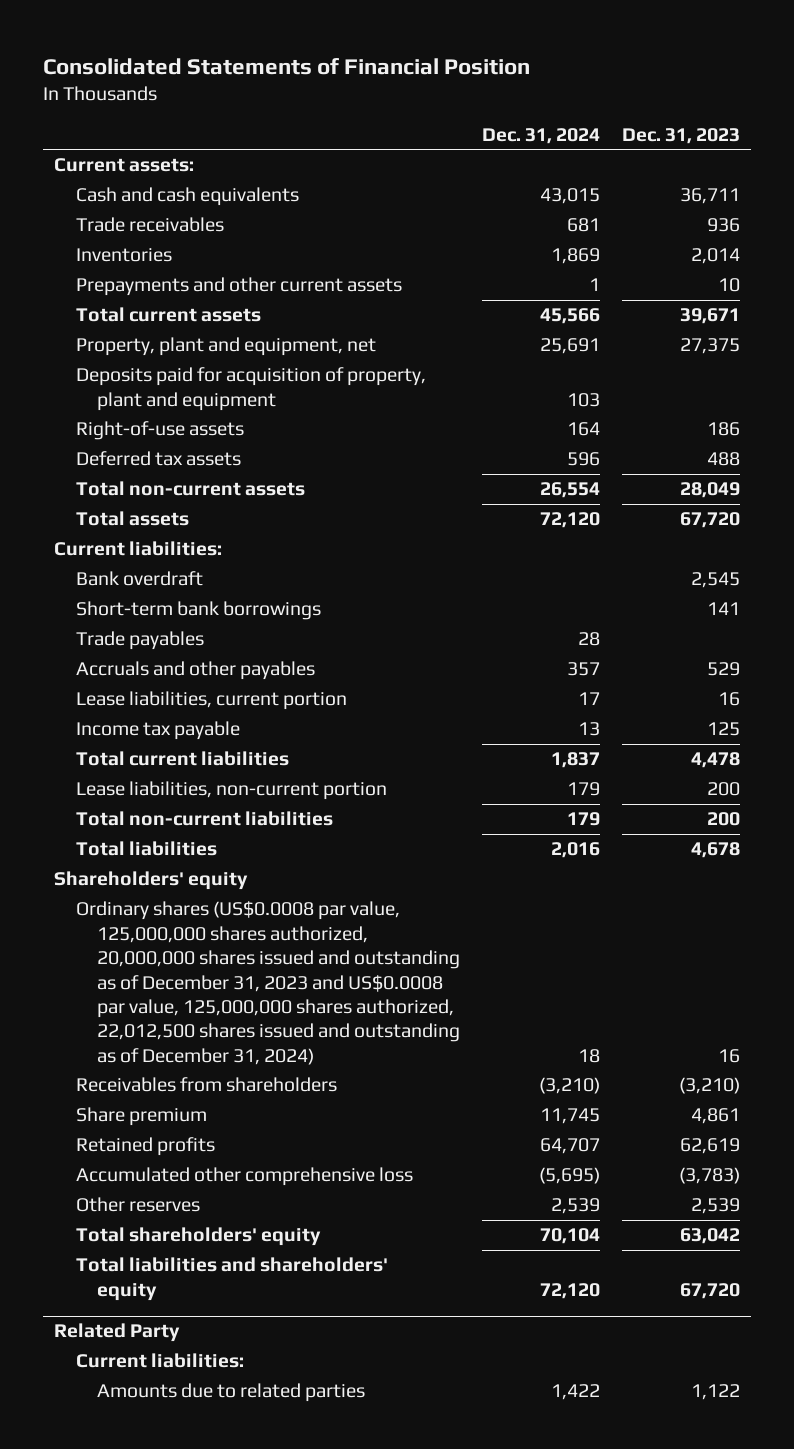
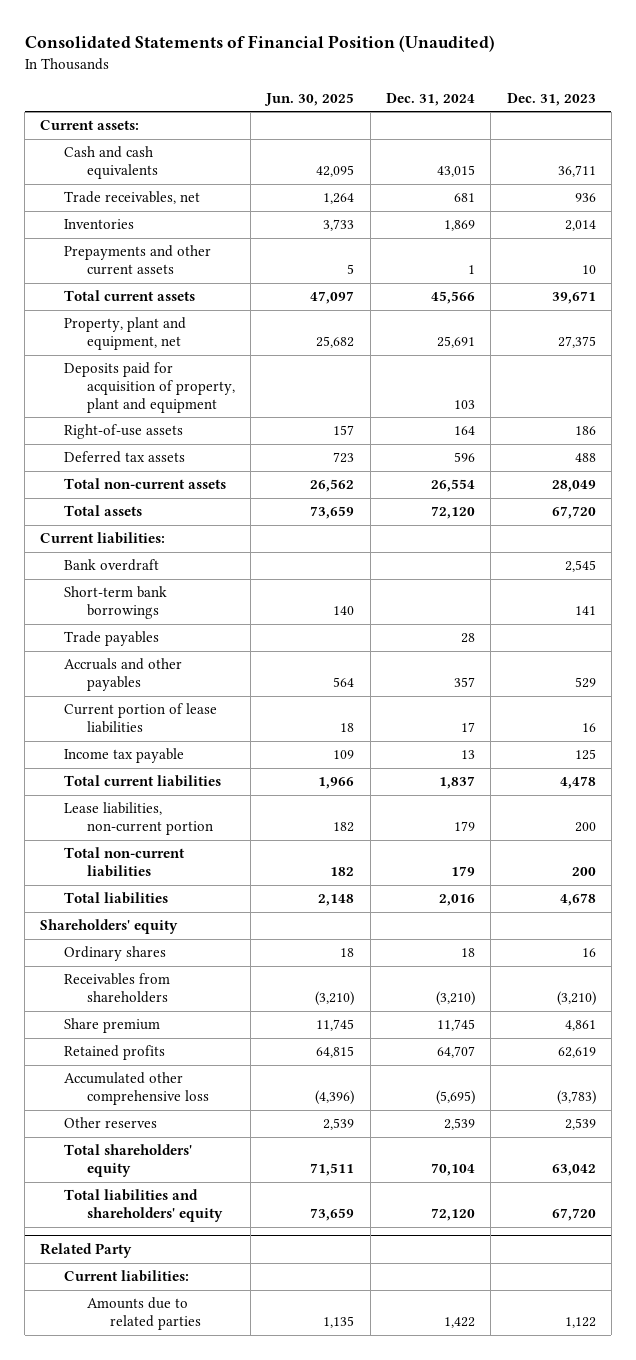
[43,57,531,75] Consolidated Statements of Financial Position -> [24,35,495,53] Consolidated Statements of Financial Position (Unaudited)
none -> [264,92,355,106] Jun. 30, 2025
[75,217,224,233] Trade receivables -> [63,191,200,205] Trade receivables, net
[75,691,347,711] Lease liabilities, current portion -> [63,703,217,734] Current portion of lease liabilities
[75,901,461,1065] Ordinary shares (US$0.0008 par value, 125,000,000 shares authorized, 20,000,000 shares issued and outstanding as of December 31, 2023 and US$0.0008 par value, 125,000,000 shares authorized, 22,012,500 shares issued and outstanding as of December 31, 2024) -> [63,946,166,962] Ordinary shares

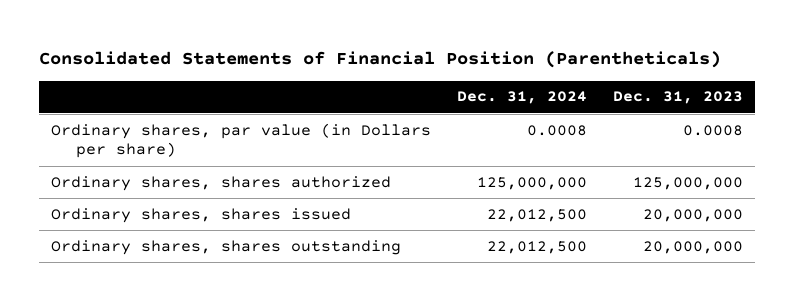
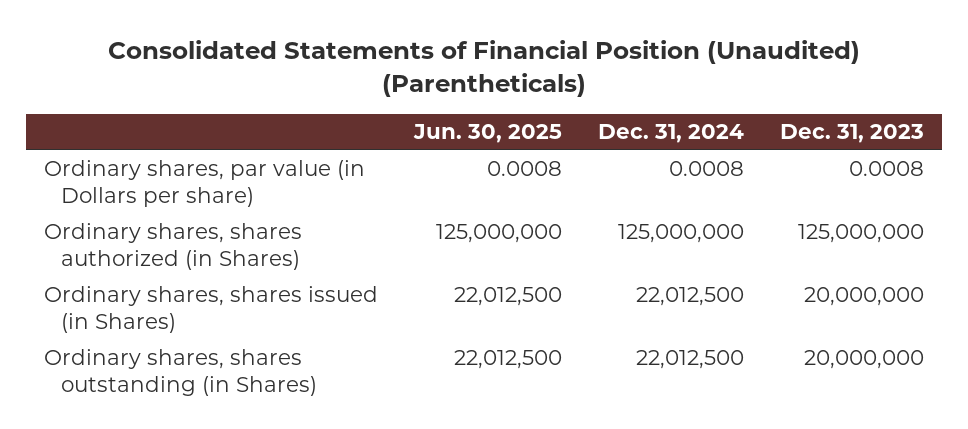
[38,51,721,69] Consolidated Statements of Financial Position (Parentheticals) -> [107,40,860,98] Consolidated Statements of Financial Position (Unaudited) (Parentheticals)
none -> [412,124,562,144] Jun. 30, 2025
[51,175,392,191] Ordinary shares, shares authorized -> [44,223,303,271] Ordinary shares, shares authorized (in Shares)
[51,207,352,223] Ordinary shares, shares issued -> [44,286,379,334] Ordinary shares, shares issued (in Shares)
[51,239,402,255] Ordinary shares, shares outstanding -> [44,349,318,397] Ordinary shares, shares outstanding (in Shares)

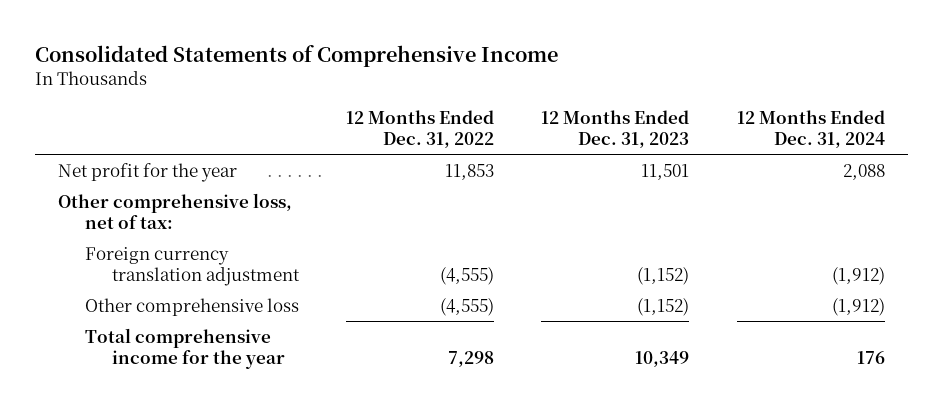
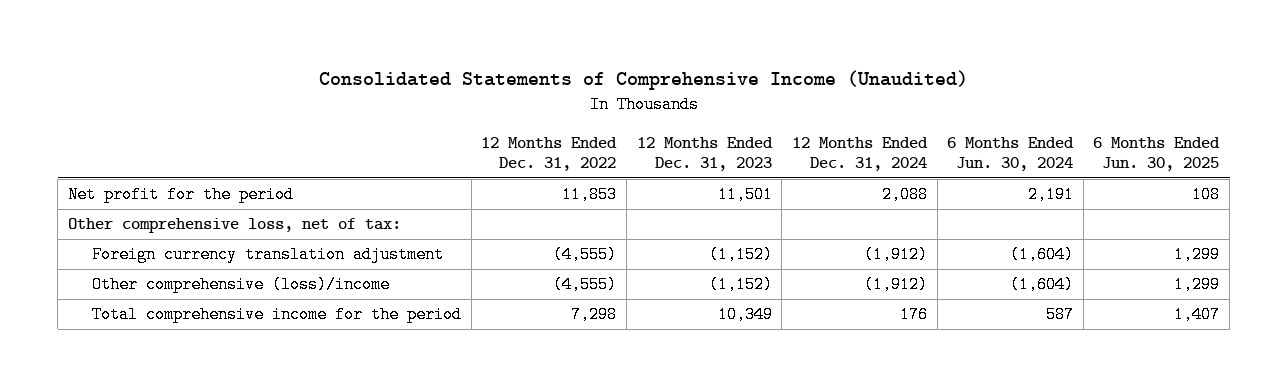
[34,44,558,67] Consolidated Statements of Comprehensive Income -> [318,70,968,91] Consolidated Statements of Comprehensive Income (Unaudited)
none -> [947,136,1075,172] 6 Months Ended Jun. 30, 2024
none -> [1093,136,1221,172] 6 Months Ended Jun. 30, 2025
[58,162,238,182] Net profit for the year -> [67,186,294,204] Net profit for the period
[85,297,300,316] Other comprehensive loss -> [92,276,391,294] Other comprehensive (loss)/income
[85,327,286,370] Total comprehensive income for the year -> [92,306,463,324] Total comprehensive income for the period

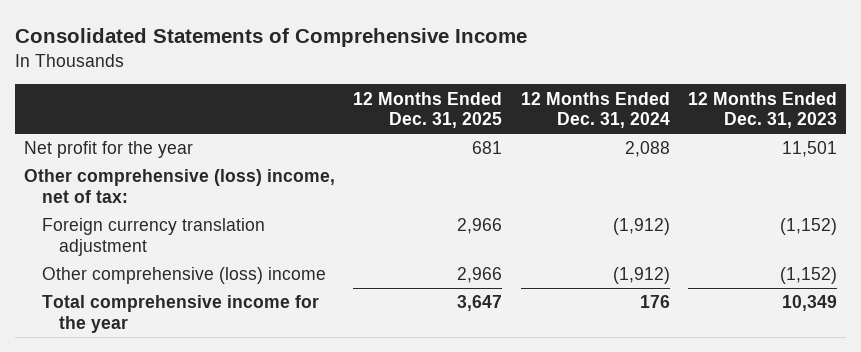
[318,70,968,91] Consolidated Statements of Comprehensive Income (Unaudited) -> [15,27,528,47] Consolidated Statements of Comprehensive Income
[481,136,618,172] 12 Months Ended Dec. 31, 2022 -> none
[947,136,1075,172] 6 Months Ended Jun. 30, 2024 -> none
[1093,136,1221,172] 6 Months Ended Jun. 30, 2025 -> none
none -> [353,91,503,128] 12 Months Ended Dec. 31, 2025
[67,186,294,204] Net profit for the period -> [24,141,194,159] Net profit for the year
[67,218,401,234] Other comprehensive loss, net of tax: -> [24,169,336,203] Other comprehensive (loss) income, net of tax:
[92,276,391,294] Other comprehensive (loss)/income -> [41,267,326,285] Other comprehensive (loss) income
[92,306,463,324] Total comprehensive income for the period -> [41,295,319,333] Total comprehensive income for the year

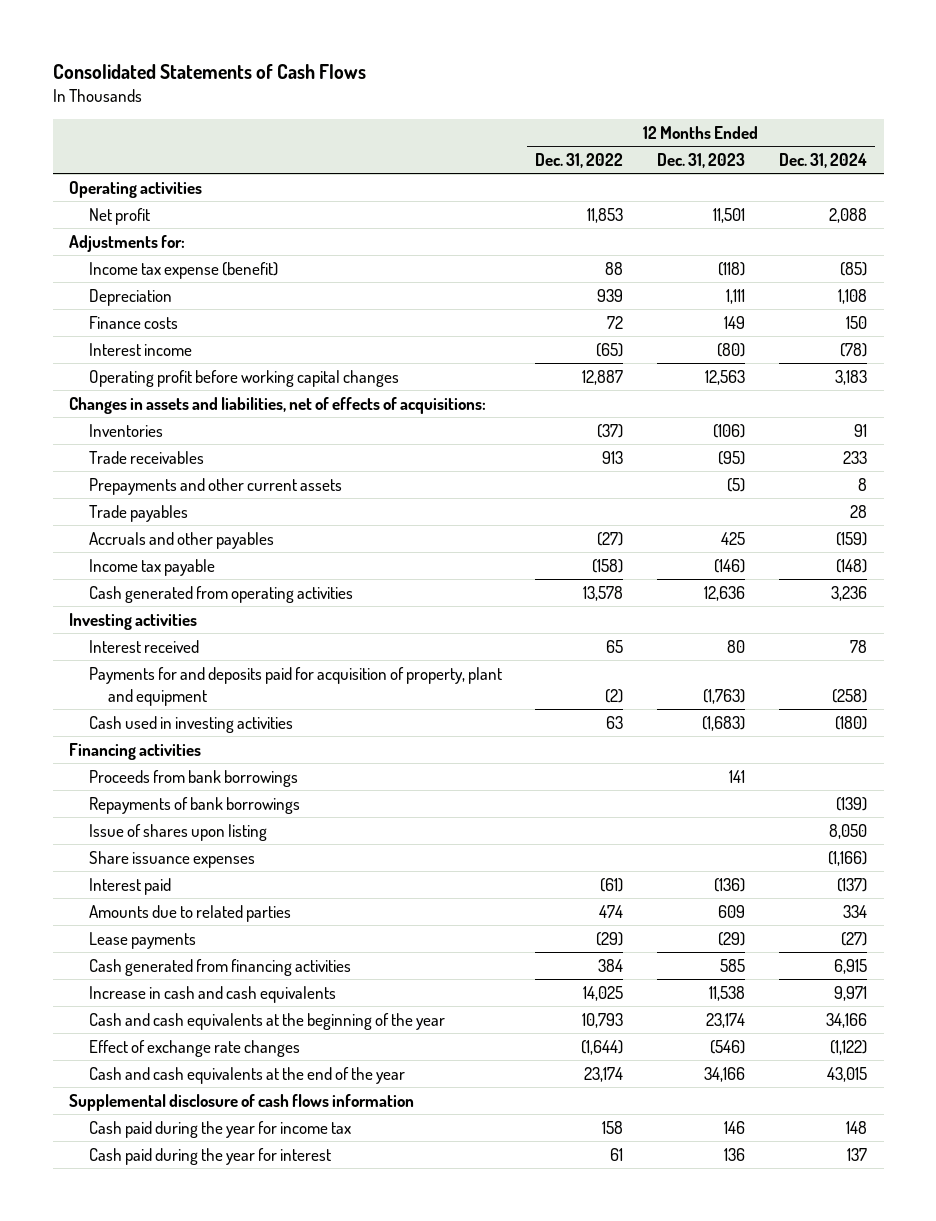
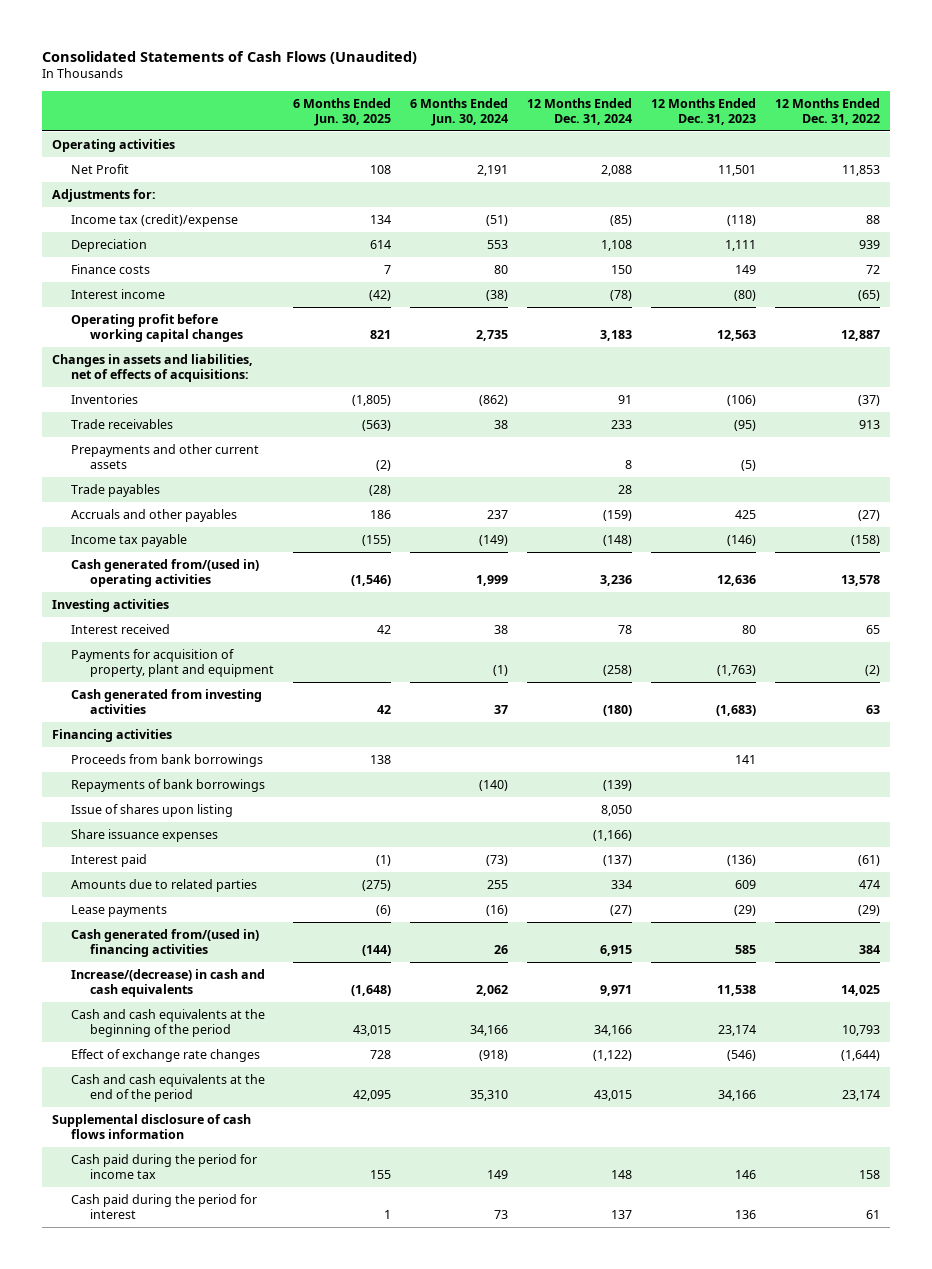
[52,64,366,80] Consolidated Statements of Cash Flows -> [42,50,418,64] Consolidated Statements of Cash Flows (Unaudited)
none -> [292,97,391,126] 6 Months Ended Jun. 30, 2025
none -> [409,97,508,126] 6 Months Ended Jun. 30, 2024
[88,207,150,225] Net profit -> [70,163,129,174] Net Profit
[88,261,278,279] Income tax expense (benefit) -> [70,213,238,227] Income tax (credit)/expense
[88,585,353,603] Cash generated from operating activities -> [70,558,259,587] Cash generated from/(used in) operating activities
[88,666,502,706] Payments for and deposits paid for acquisition of property, plant and equipment -> [70,648,274,677] Payments for acquisition of property, plant and equipment
[88,715,293,733] Cash used in investing activities -> [70,688,262,714] Cash generated from investing activities
[88,958,351,976] Cash generated from financing activities -> [70,928,259,957] Cash generated from/(used in) financing activities
[88,985,336,1003] Increase in cash and cash equivalents -> [70,968,265,997] Increase/(decrease) in cash and cash equivalents
[88,1012,445,1030] Cash and cash equivalents at the beginning of the year -> [70,1008,265,1037] Cash and cash equivalents at the beginning of the period
[88,1066,405,1084] Cash and cash equivalents at the end of the year -> [70,1073,265,1102] Cash and cash equivalents at the end of the period
[88,1120,351,1138] Cash paid during the year for income tax -> [70,1153,257,1179] Cash paid during the period for income tax
[88,1147,331,1165] Cash paid during the year for interest -> [70,1193,257,1219] Cash paid during the period for interest

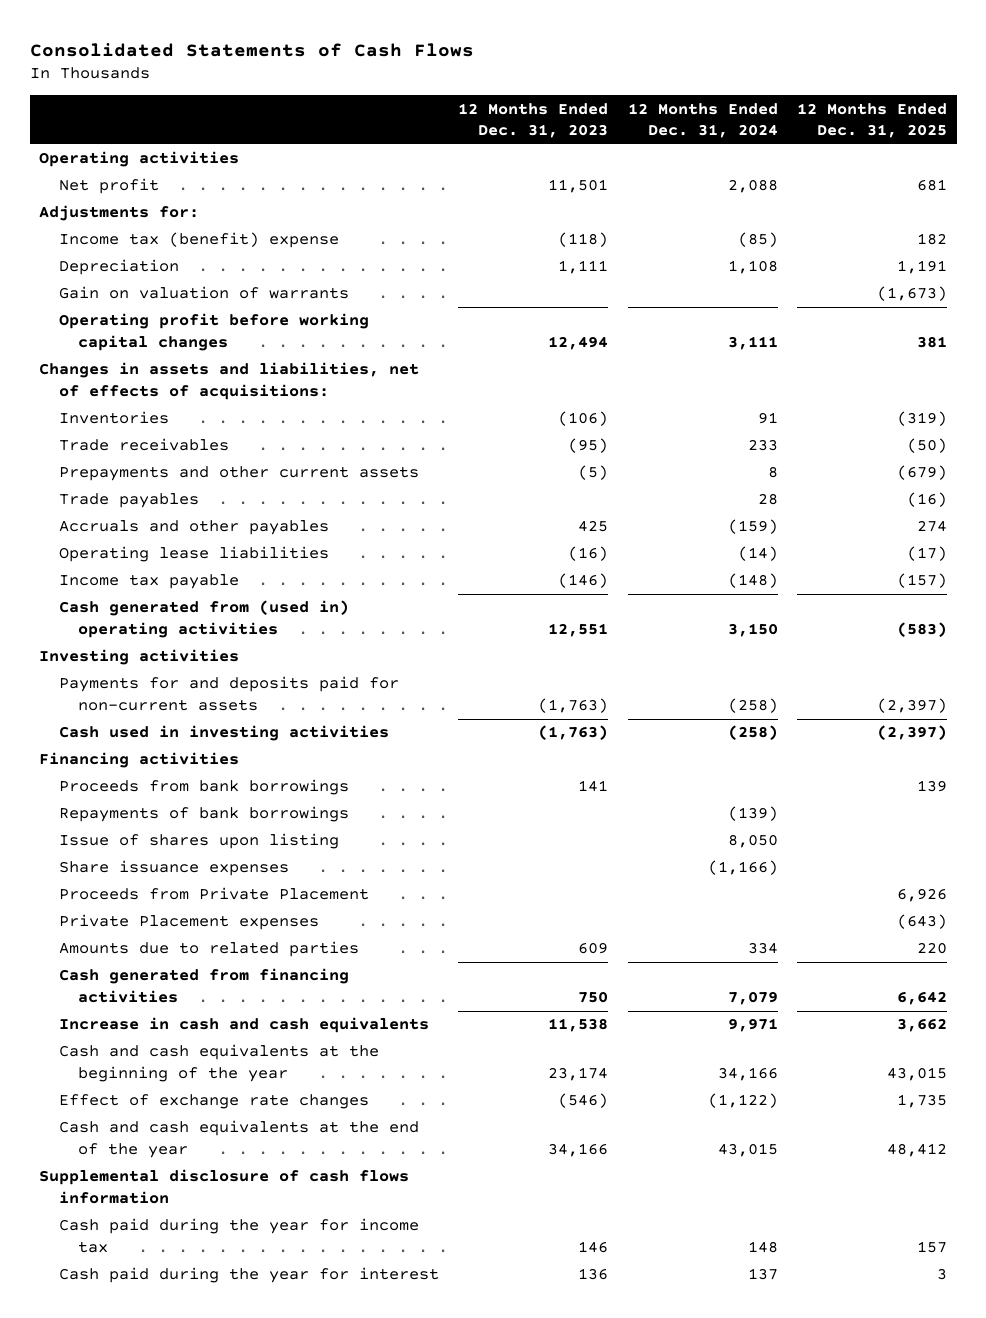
[42,50,418,64] Consolidated Statements of Cash Flows (Unaudited) -> [29,42,474,57] Consolidated Statements of Cash Flows
[292,97,391,126] 6 Months Ended Jun. 30, 2025 -> none
[409,97,508,126] 6 Months Ended Jun. 30, 2024 -> none
[775,97,881,125] 12 Months Ended Dec. 31, 2022 -> none
none -> [797,102,948,139] 12 Months Ended Dec. 31, 2025
[70,163,129,174] Net Profit -> [58,178,159,195] Net profit
[70,213,238,227] Income tax (credit)/expense -> [58,232,339,249] Income tax (benefit) expense
[70,263,150,274] Finance costs -> none
[70,288,165,299] Interest income -> none
none -> [58,286,349,300] Gain on valuation of warrants
[599,329,632,341] 3,183 -> [727,336,778,351] 3,111
[717,329,757,341] 12,563 -> [548,336,609,351] 12,494
none -> [58,546,329,563] Operating lease liabilities
[70,558,259,587] Cash generated from/(used in) operating activities -> [58,600,349,639] Cash generated from (used in) operating activities
[599,574,632,586] 3,236 -> [727,623,778,638] 3,150
[717,574,757,586] 12,636 -> [548,623,609,638] 12,551
[70,623,170,634] Interest received -> none
[70,648,274,677] Payments for acquisition of property, plant and equipment -> [58,676,399,712] Payments for and deposits paid for non-current assets
[70,688,262,714] Cash generated from investing activities -> [58,725,389,742] Cash used in investing activities
[602,704,632,716] (180) -> [727,725,778,741] (258)
[716,704,757,716] (1,683) -> [538,725,609,741] (1,763)
[70,853,147,867] Interest paid -> none
none -> [58,887,369,901] Proceeds from Private Placement
none -> [58,914,319,931] Private Placement expenses
[70,904,167,917] Lease payments -> none
[70,928,259,957] Cash generated from/(used in) financing activities -> [58,968,349,1004] Cash generated from financing activities
[599,944,632,956] 6,915 -> [727,991,778,1006] 7,079
[735,944,757,954] 585 -> [578,991,609,1004] 750
[70,968,265,997] Increase/(decrease) in cash and cash equivalents -> [58,1017,429,1034] Increase in cash and cash equivalents
[70,1008,265,1037] Cash and cash equivalents at the beginning of the period -> [58,1044,379,1083] Cash and cash equivalents at the beginning of the year
[70,1073,265,1102] Cash and cash equivalents at the end of the period -> [58,1120,419,1159] Cash and cash equivalents at the end of the year
[70,1153,257,1179] Cash paid during the period for income tax -> [58,1218,419,1254] Cash paid during the year for income tax
[70,1193,257,1219] Cash paid during the period for interest -> [58,1267,439,1284] Cash paid during the year for interest

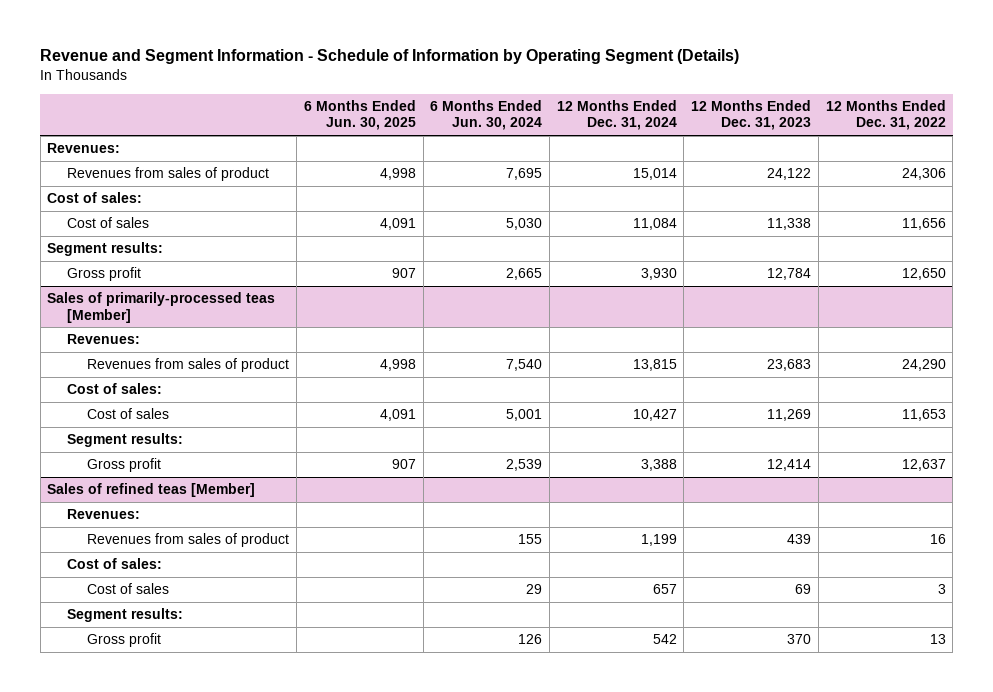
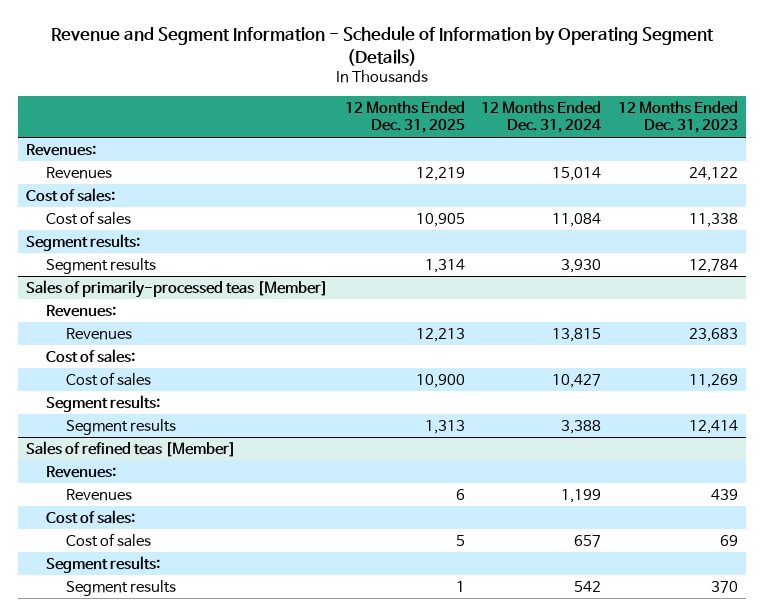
[303,100,416,131] 6 Months Ended Jun. 30, 2025 -> none
[430,100,543,131] 6 Months Ended Jun. 30, 2024 -> none
[825,100,946,131] 12 Months Ended Dec. 31, 2022 -> none
none -> [344,101,465,134] 12 Months Ended Dec. 31, 2025
[67,167,270,182] Revenues from sales of product -> [46,166,113,179] Revenues
[67,267,142,282] Gross profit -> [46,257,157,274] Segment results
[87,358,290,373] Revenues from sales of product -> [65,327,132,340] Revenues
[87,458,162,473] Gross profit -> [65,418,176,435] Segment results
[87,533,290,548] Revenues from sales of product -> [65,488,132,501] Revenues
[87,633,162,648] Gross profit -> [65,579,176,596] Segment results

